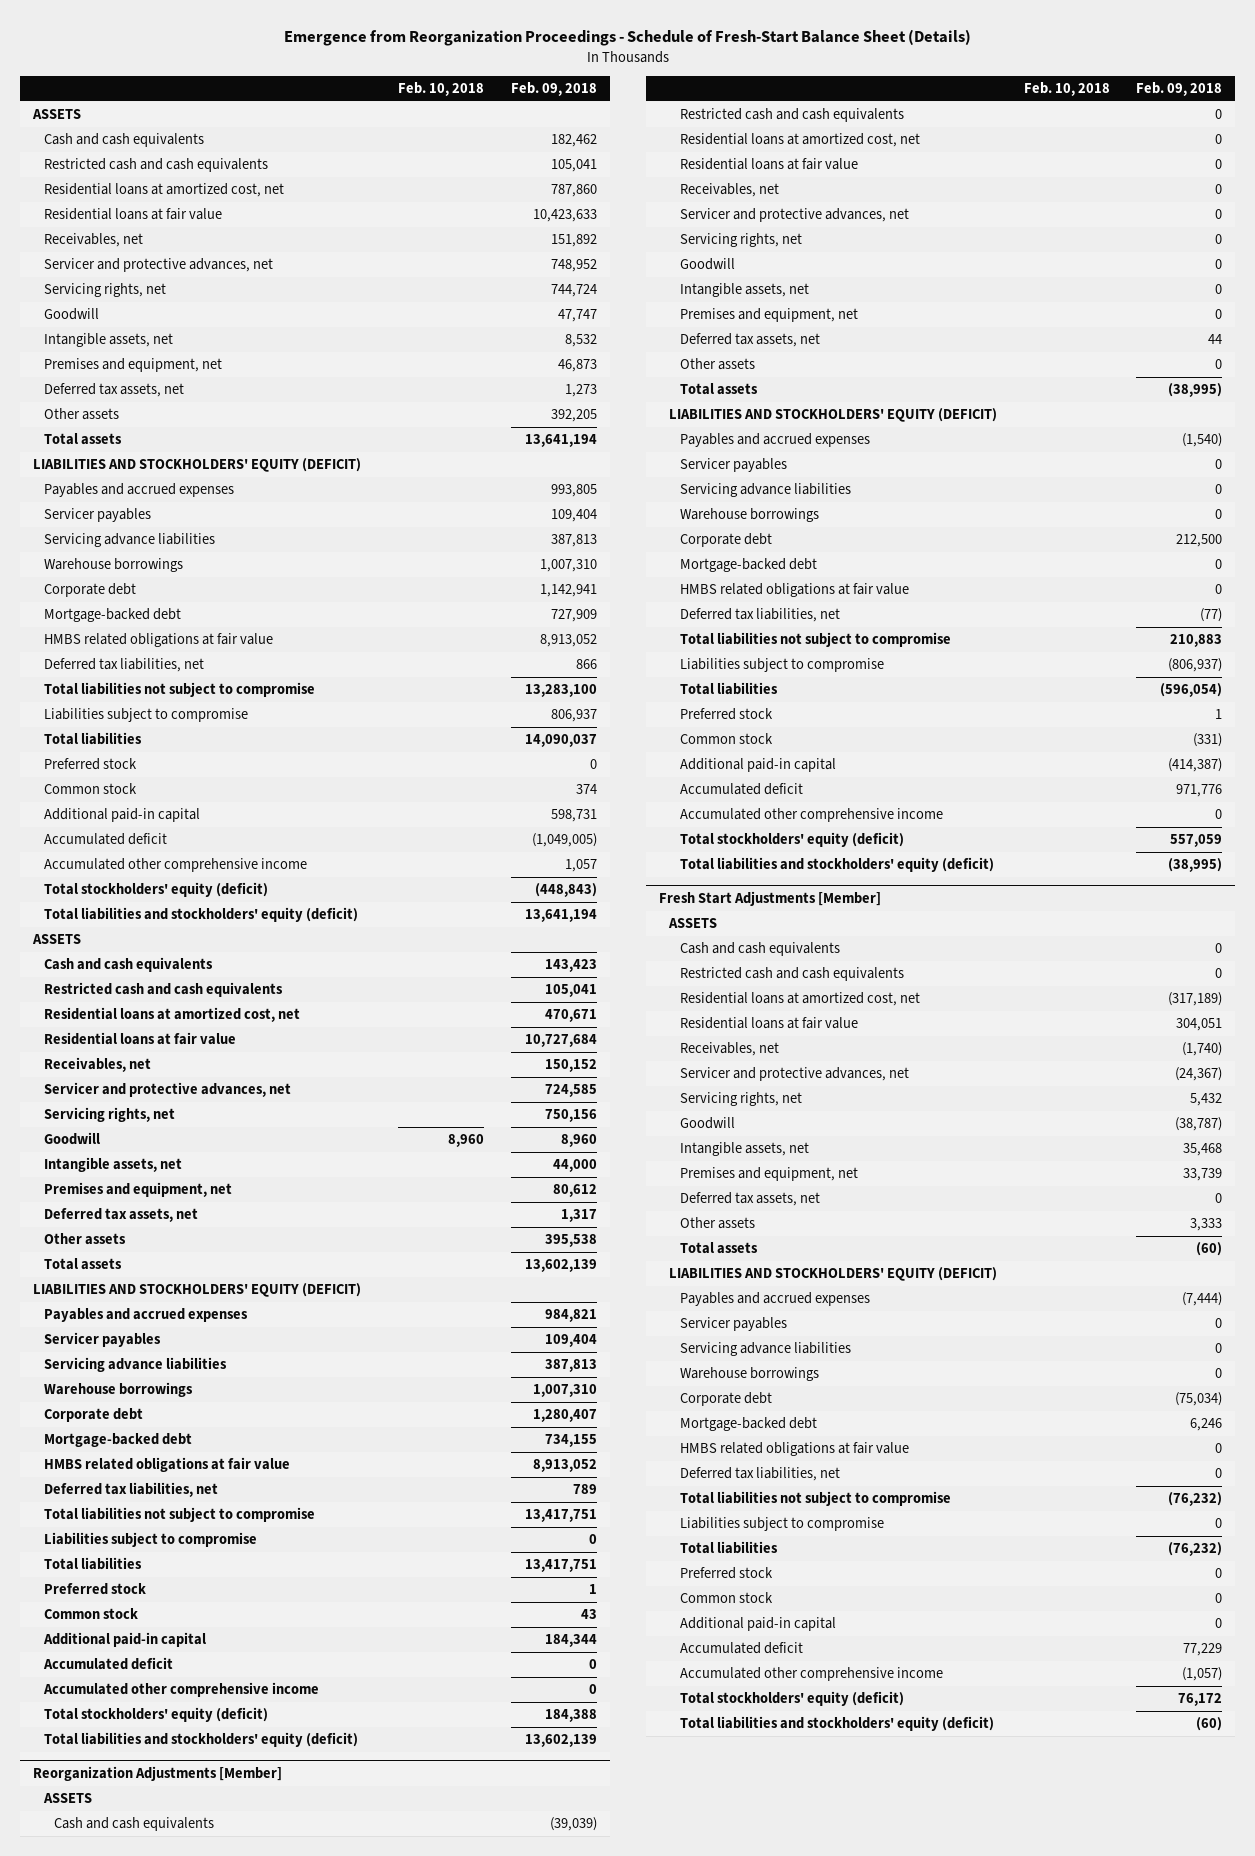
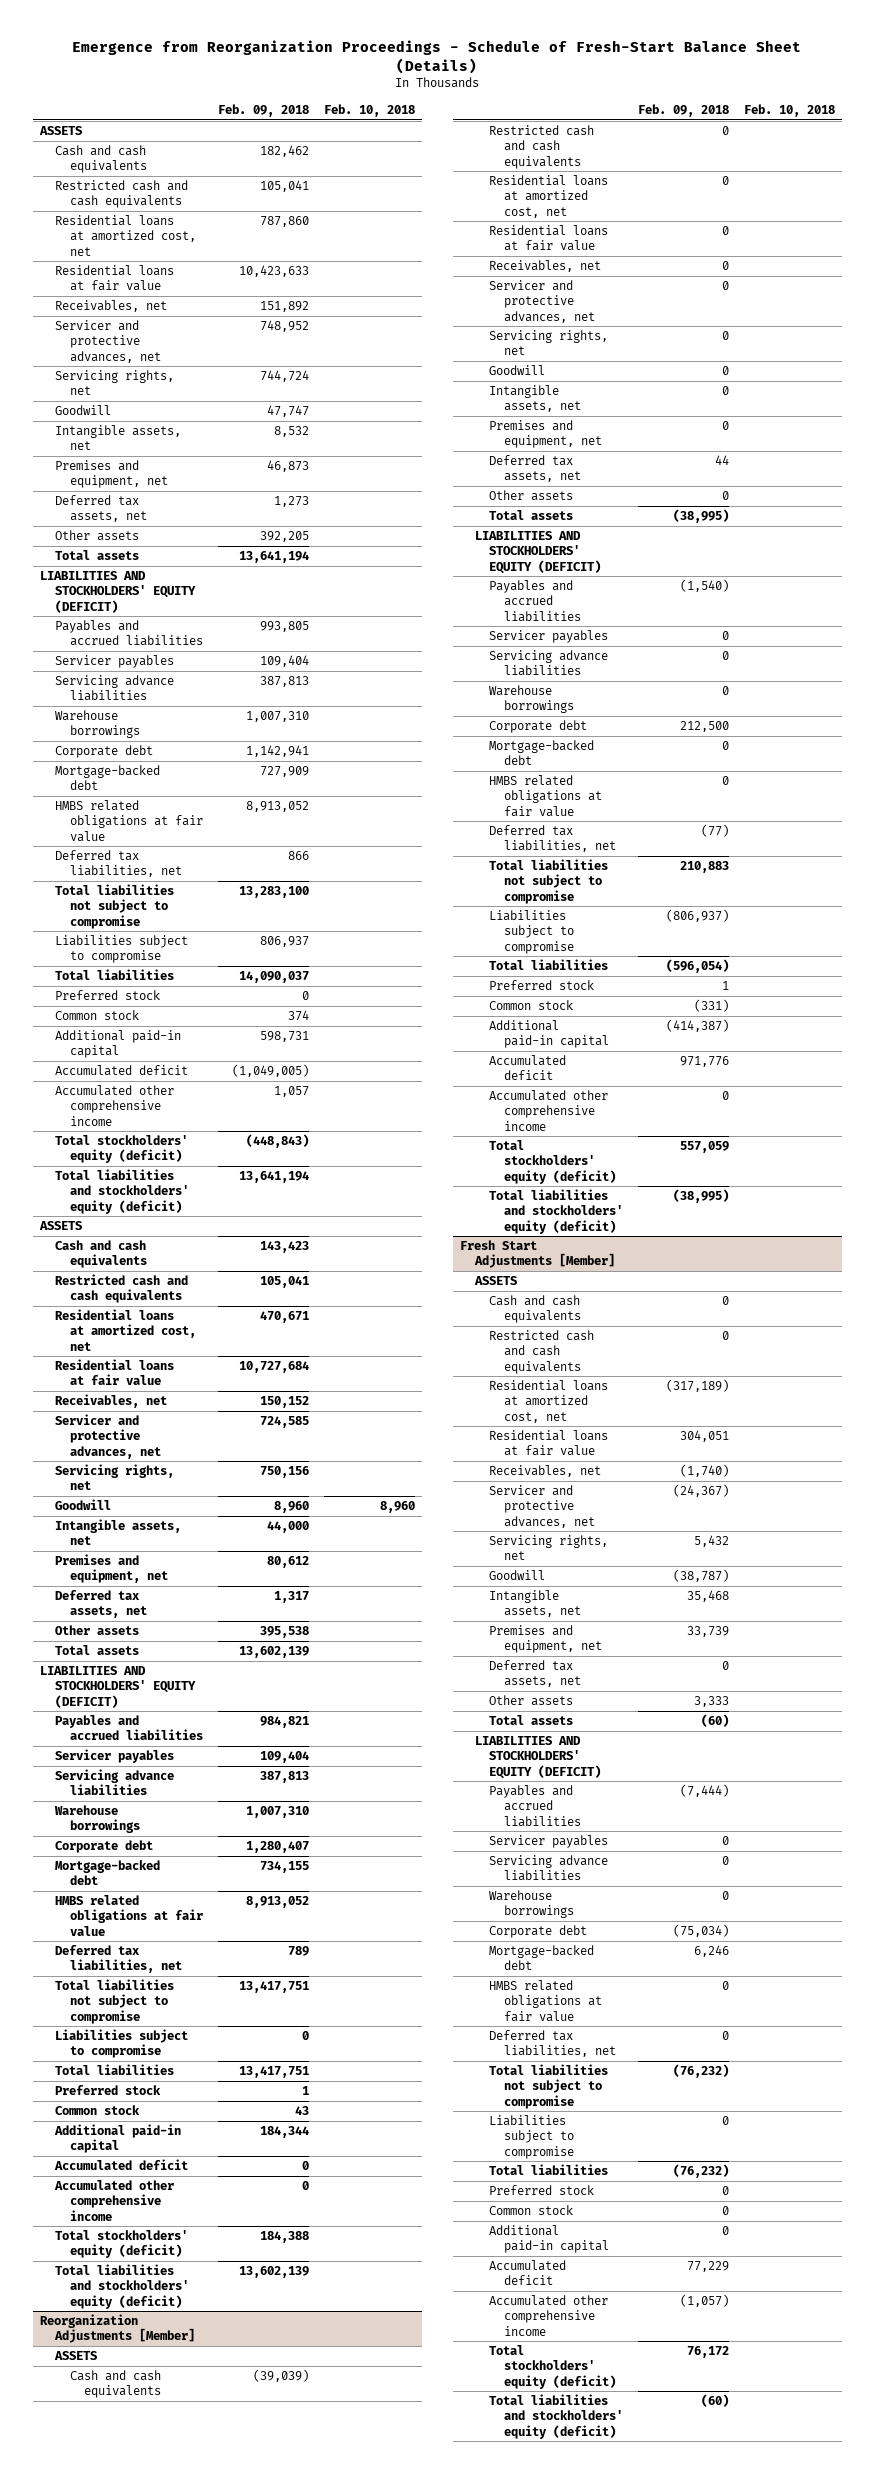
[43,483,234,498] Payables and accrued expenses -> [54,620,203,647] Payables and accrued liabilities
[43,1308,248,1323] Payables and accrued expenses -> [54,1715,203,1741] Payables and accrued liabilities
[679,433,870,448] Payables and accrued expenses -> [489,580,582,622] Payables and accrued liabilities
[679,1292,870,1307] Payables and accrued expenses -> [489,1785,582,1827] Payables and accrued liabilities

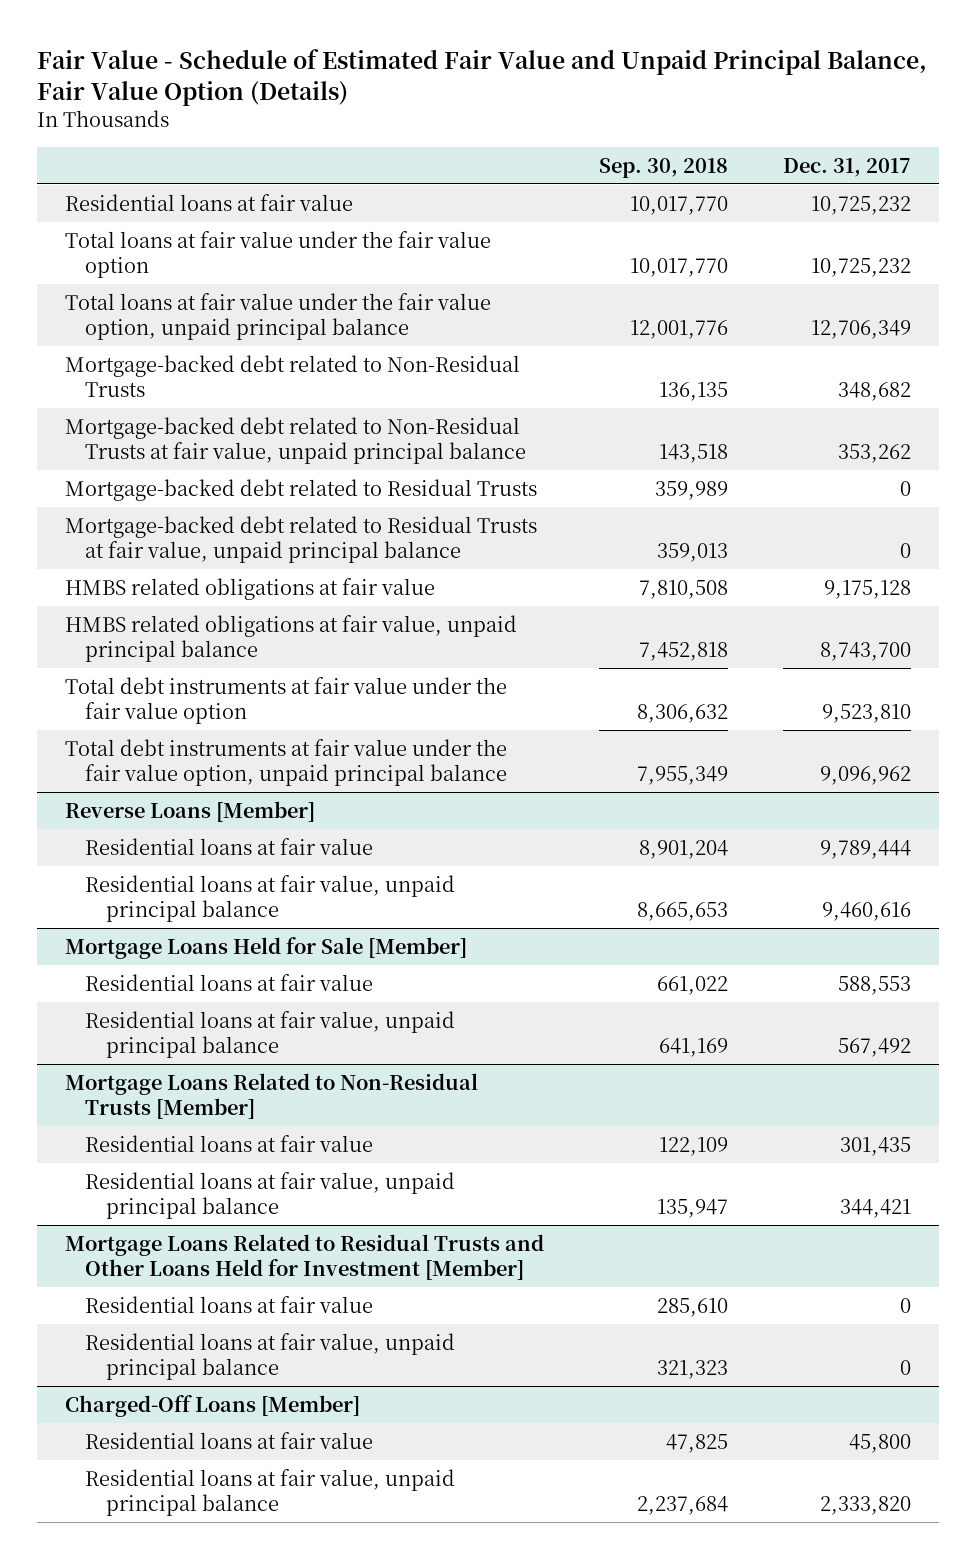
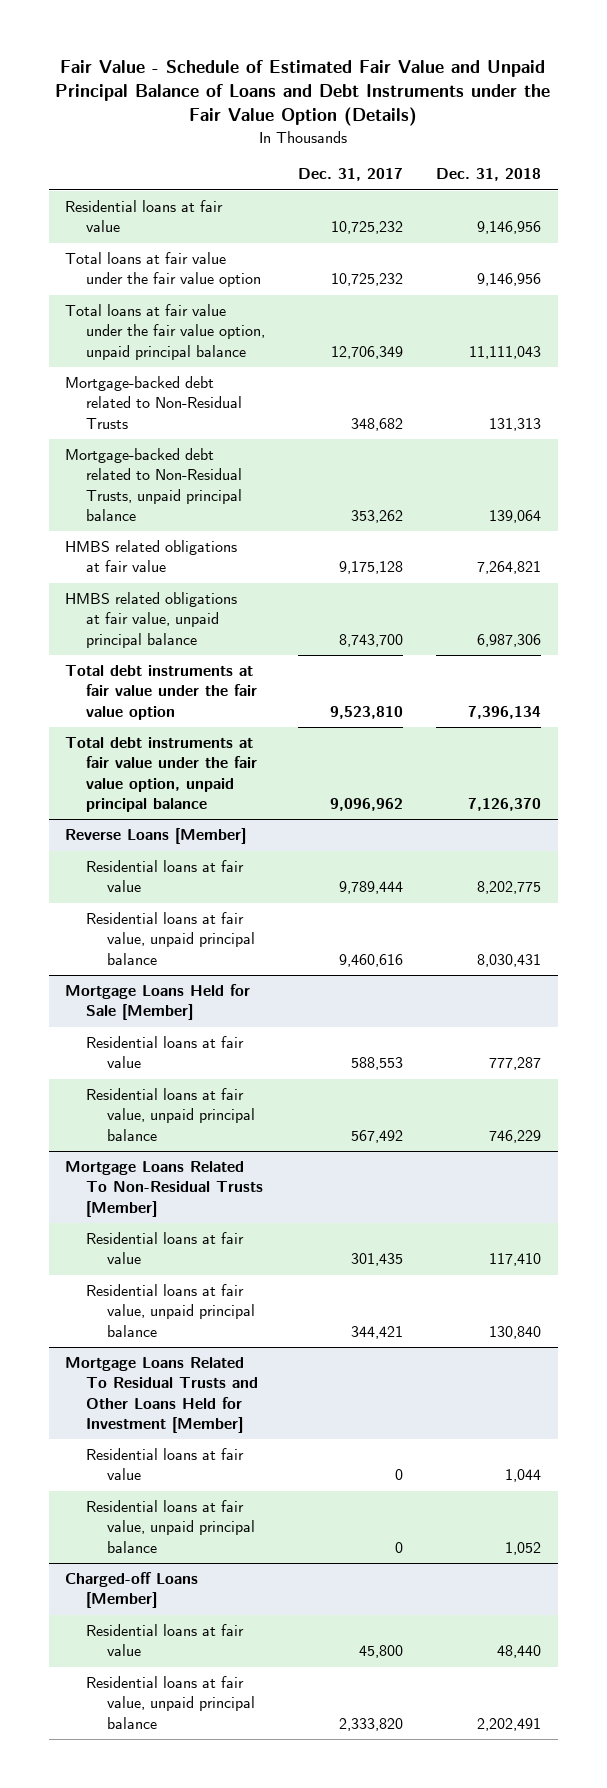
[37,48,928,106] Fair Value - Schedule of Estimated Fair Value and Unpaid Principal Balance, Fair Value Option (Details) -> [55,59,551,127] Fair Value - Schedule of Estimated Fair Value and Unpaid Principal Balance of Loans and Debt Instruments under the Fair Value Option (Details)
[599,157,729,178] Sep. 30, 2018 -> none
none -> [436,168,542,182] Dec. 31, 2018
[64,478,537,501] Mortgage-backed debt related to Residual Trusts -> none
[64,515,537,563] Mortgage-backed debt related to Residual Trusts at fair value, unpaid principal balance -> none
[64,416,527,464] Mortgage-backed debt related to Non-Residual Trusts at fair value, unpaid principal balance -> [65,448,243,521] Mortgage-backed debt related to Non-Residual Trusts, unpaid principal balance
[64,1072,478,1119] Mortgage Loans Related to Non-Residual Trusts [Member] -> [65,1161,264,1217] Mortgage Loans Related To Non-Residual Trusts [Member]
[64,1233,544,1280] Mortgage Loans Related to Residual Trusts and Other Loans Held for Investment [Member] -> [65,1357,259,1433] Mortgage Loans Related To Residual Trusts and Other Loans Held for Investment [Member]
[64,1394,360,1417] Charged-Off Loans [Member] -> [65,1572,199,1609] Charged-off Loans [Member]

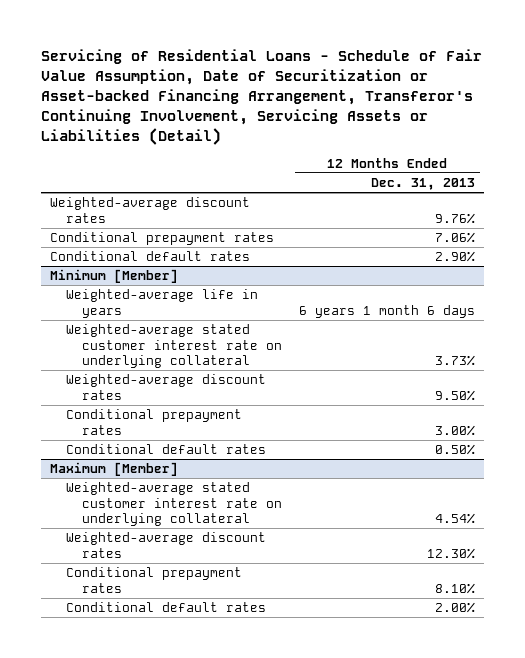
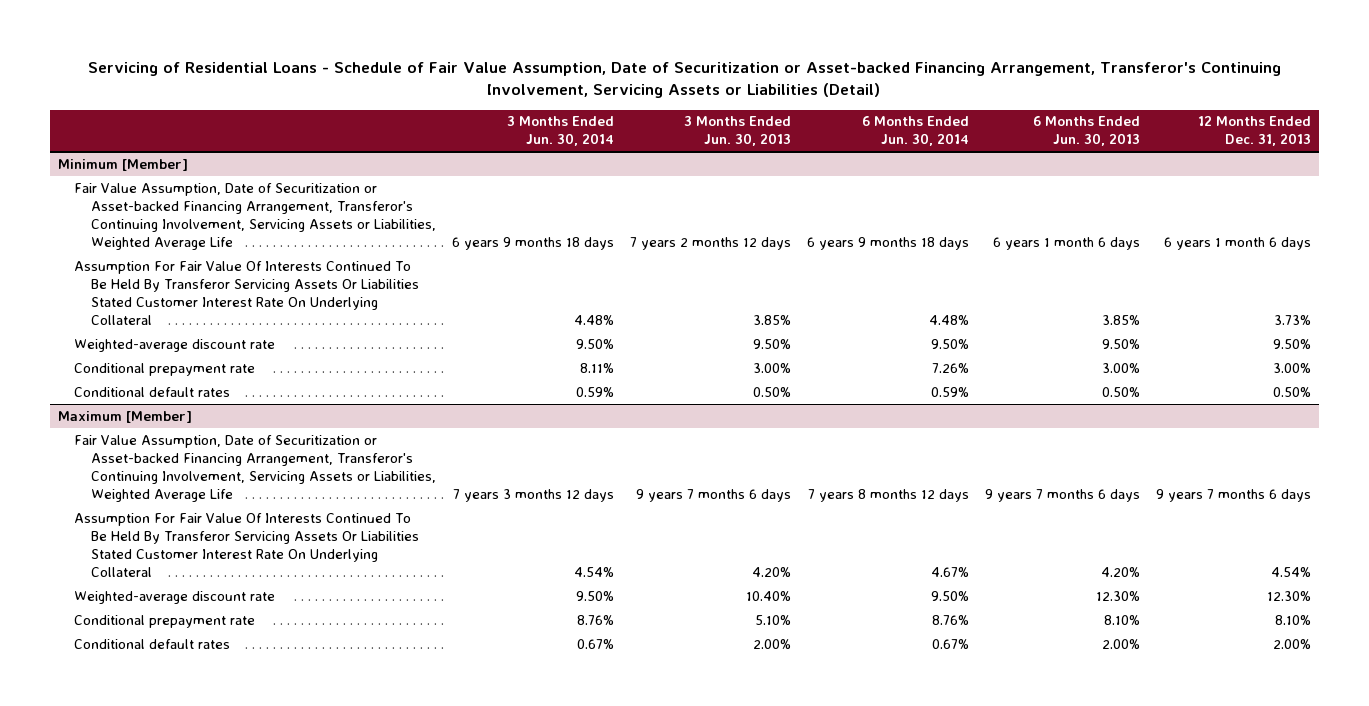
none -> [506,116,614,147] 3 Months Ended Jun. 30, 2014
none -> [683,116,791,147] 3 Months Ended Jun. 30, 2013
none -> [861,116,969,147] 6 Months Ended Jun. 30, 2014
none -> [1032,116,1140,147] 6 Months Ended Jun. 30, 2013
[49,197,250,223] Weighted-average discount rates -> none
[49,232,274,246] Conditional prepayment rates -> none
[49,251,250,262] Conditional default rates -> none
[65,289,258,318] Weighted-average life in years -> [74,182,437,250] Fair Value Assumption, Date of Securitization or Asset-backed Financing Arrangement, Transferor's Continuing Involvement, Servicing Assets or Liabilities, Weighted Average Life
[65,324,282,369] Weighted-average stated customer interest rate on underlying collateral -> [74,260,420,325] Assumption For Fair Value Of Interests Continued To Be Held By Transferor Servicing Assets Or Liabilities Stated Customer Interest Rate On Underlying Collateral
[65,374,266,400] Weighted-average discount rates -> [74,338,276,352] Weighted-average discount rate
[65,409,242,435] Conditional prepayment rates -> [74,362,256,376] Conditional prepayment rate
none -> [74,434,437,502] Fair Value Assumption, Date of Securitization or Asset-backed Financing Arrangement, Transferor's Continuing Involvement, Servicing Assets or Liabilities, Weighted Average Life
[65,482,282,527] Weighted-average stated customer interest rate on underlying collateral -> [74,512,420,577] Assumption For Fair Value Of Interests Continued To Be Held By Transferor Servicing Assets Or Liabilities Stated Customer Interest Rate On Underlying Collateral
[65,532,266,558] Weighted-average discount rates -> [74,590,276,604] Weighted-average discount rate
[65,567,242,593] Conditional prepayment rates -> [74,614,256,628] Conditional prepayment rate

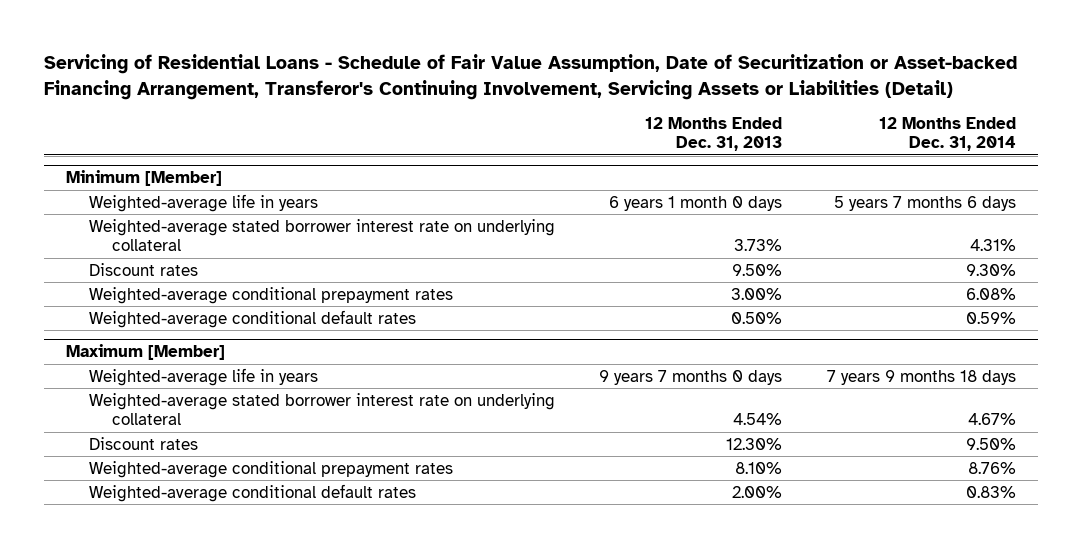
[506,116,614,147] 3 Months Ended Jun. 30, 2014 -> none
[683,116,791,147] 3 Months Ended Jun. 30, 2013 -> none
[861,116,969,147] 6 Months Ended Jun. 30, 2014 -> none
[1032,116,1140,147] 6 Months Ended Jun. 30, 2013 -> none
none -> [878,116,1016,152] 12 Months Ended Dec. 31, 2014
[74,182,437,250] Fair Value Assumption, Date of Securitization or Asset-backed Financing Arrangement, Transferor's Continuing Involvement, Servicing Assets or Liabilities, Weighted Average Life -> none
none -> [89,193,319,212] Weighted-average life in years
[74,260,420,325] Assumption For Fair Value Of Interests Continued To Be Held By Transferor Servicing Assets Or Liabilities Stated Customer Interest Rate On Underlying Collateral -> [89,218,556,252] Weighted-average stated borrower interest rate on underlying collateral
[74,338,276,352] Weighted-average discount rate -> [89,262,199,276] Discount rates
[74,362,256,376] Conditional prepayment rate -> [89,286,454,304] Weighted-average conditional prepayment rates
[74,386,231,397] Conditional default rates -> [89,309,417,328] Weighted-average conditional default rates
[74,434,437,502] Fair Value Assumption, Date of Securitization or Asset-backed Financing Arrangement, Transferor's Continuing Involvement, Servicing Assets or Liabilities, Weighted Average Life -> none
none -> [89,367,319,386] Weighted-average life in years
[74,512,420,577] Assumption For Fair Value Of Interests Continued To Be Held By Transferor Servicing Assets Or Liabilities Stated Customer Interest Rate On Underlying Collateral -> [89,392,556,426] Weighted-average stated borrower interest rate on underlying collateral
[74,590,276,604] Weighted-average discount rate -> [89,436,199,450] Discount rates
[74,614,256,628] Conditional prepayment rate -> [89,460,454,478] Weighted-average conditional prepayment rates
[74,638,231,649] Conditional default rates -> [89,483,417,502] Weighted-average conditional default rates

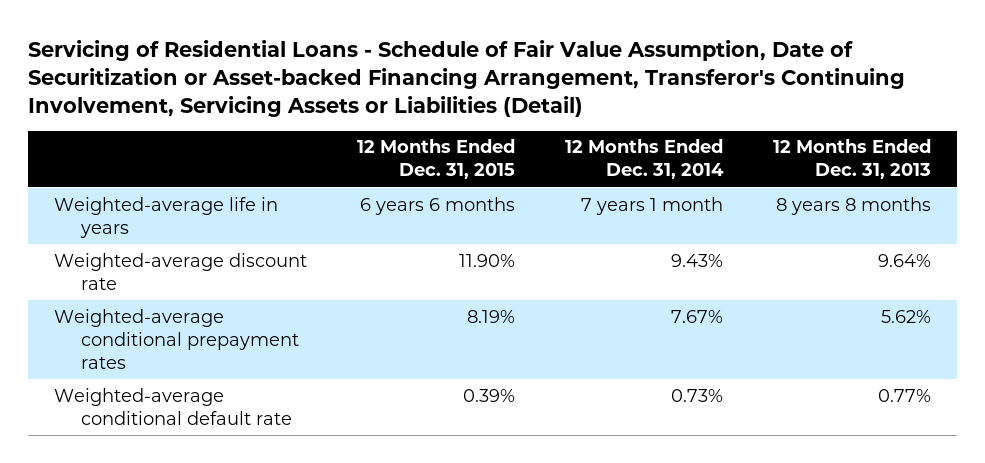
none -> [356,139,515,180] 12 Months Ended Dec. 31, 2015
[65,170,222,187] Minimum [Member] -> none
[89,218,556,252] Weighted-average stated borrower interest rate on underlying collateral -> none
[65,344,225,361] Maximum [Member] -> none
[89,367,319,386] Weighted-average life in years -> none
[89,392,556,426] Weighted-average stated borrower interest rate on underlying collateral -> none
[89,436,199,450] Discount rates -> none
[89,460,454,478] Weighted-average conditional prepayment rates -> none
[89,483,417,502] Weighted-average conditional default rates -> none
[609,195,783,211] 6 years 1 month 0 days -> [776,196,932,215] 8 years 8 months
[833,195,1016,211] 5 years 7 months 6 days -> [581,196,724,215] 7 years 1 month
[89,262,199,276] Discount rates -> [53,252,307,290] Weighted-average discount rate
[732,263,783,276] 9.50% -> [878,253,932,267] 9.64%
[965,263,1016,276] 9.30% -> [671,253,724,267] 9.43%
[731,287,783,300] 3.00% -> [881,309,932,323] 5.62%
[965,287,1016,300] 6.08% -> [671,309,724,323] 7.67%
[89,309,417,328] Weighted-average conditional default rates -> [53,387,292,425] Weighted-average conditional default rate
[731,311,783,324] 0.50% -> [878,388,932,402] 0.77%
[965,311,1016,324] 0.59% -> [671,388,724,402] 0.73%

